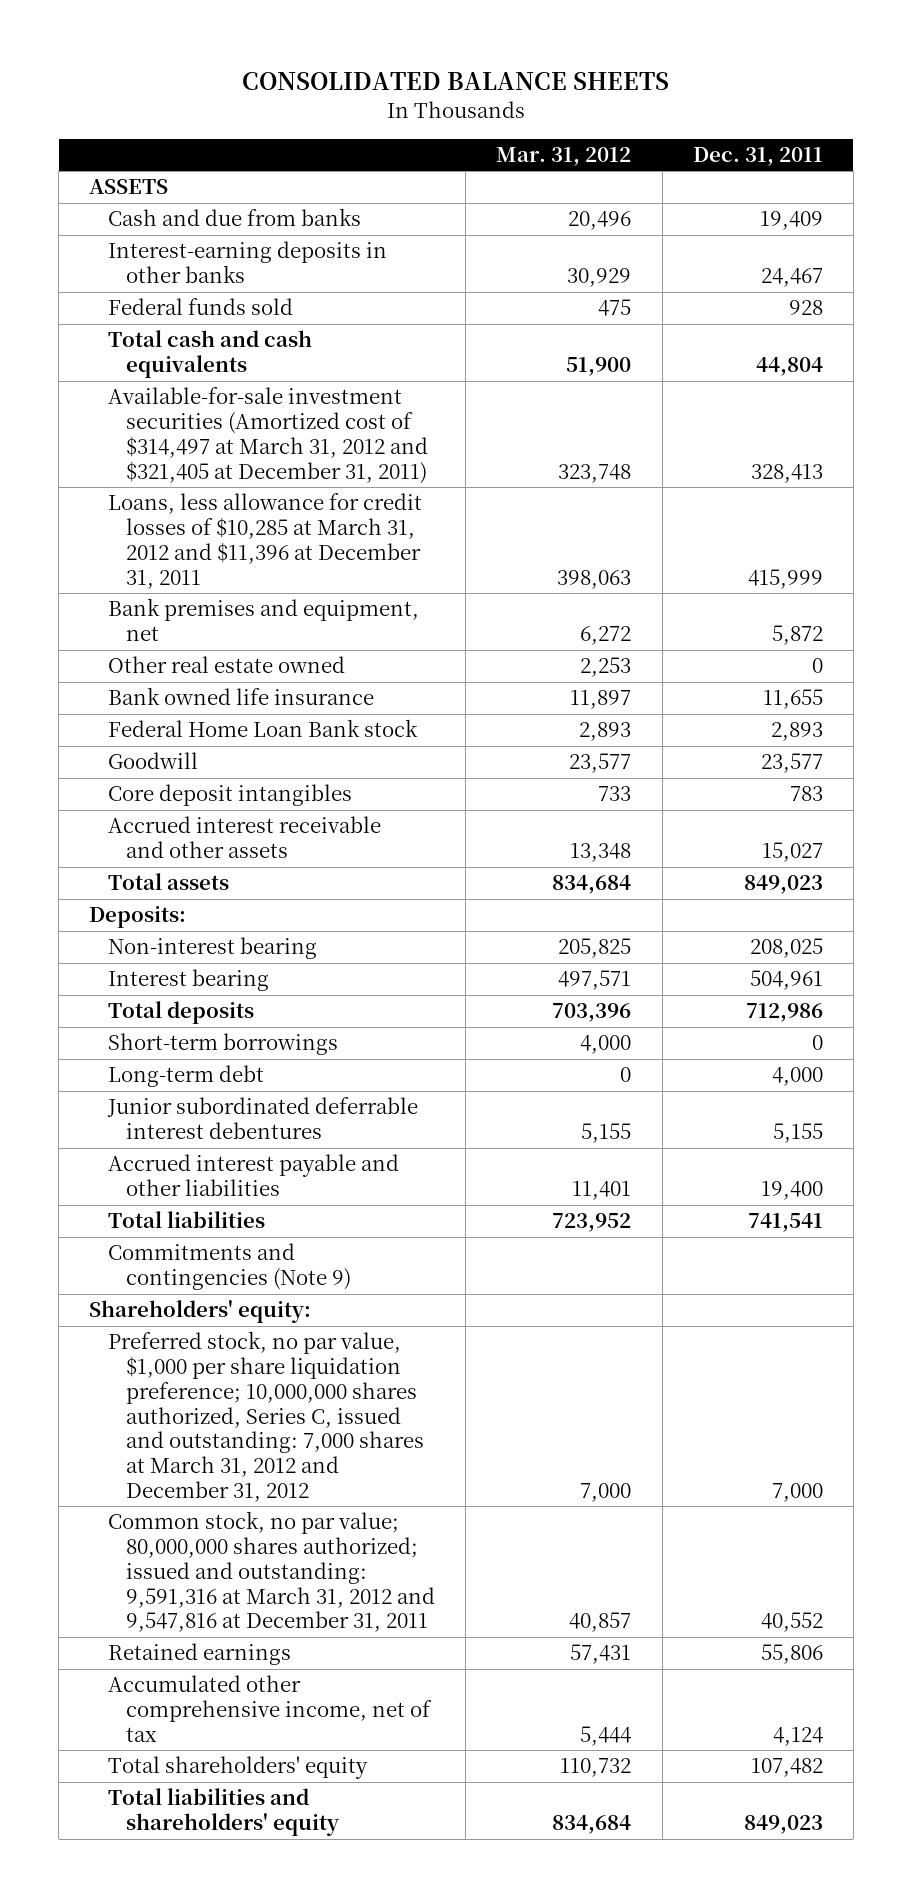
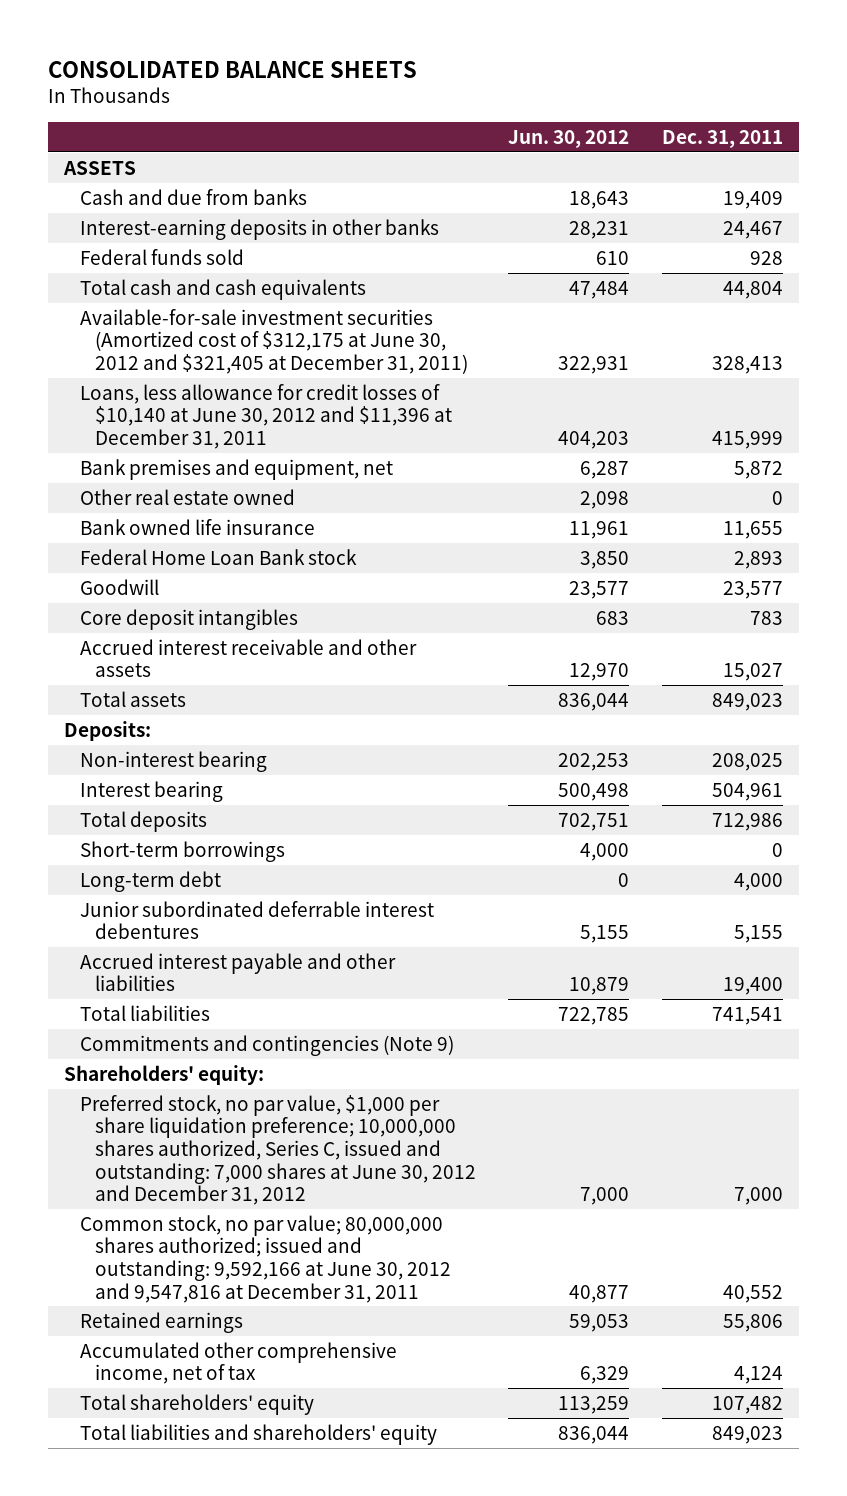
[496,147,632,167] Mar. 31, 2012 -> none
none -> [508,130,630,149] Jun. 30, 2012
[107,387,429,484] Available-for-sale investment securities (Amortized cost of $314,497 at March 31, 2012 and $321,405 at December 31, 2011) -> [79,308,469,374] Available-for-sale investment securities (Amortized cost of $312,175 at June 30, 2012 and $321,405 at December 31, 2011)
[107,493,422,589] Loans, less allowance for credit losses of $10,285 at March 31, 2012 and $11,396 at December 31, 2011 -> [79,383,453,449] Loans, less allowance for credit losses of $10,140 at June 30, 2012 and $11,396 at December 31, 2011
[107,1331,425,1502] Preferred stock, no par value, $1,000 per share liquidation preference; 10,000,000 shares authorized, Series C, issued and outstanding: 7,000 shares at March 31, 2012 and December 31, 2012 -> [79,1094,477,1206] Preferred stock, no par value, $1,000 per share liquidation preference; 10,000,000 shares authorized, Series C, issued and outstanding: 7,000 shares at June 30, 2012 and December 31, 2012
[107,1511,436,1633] Common stock, no par value; 80,000,000 shares authorized; issued and outstanding: 9,591,316 at March 31, 2012 and 9,547,816 at December 31, 2011 -> [79,1214,452,1303] Common stock, no par value; 80,000,000 shares authorized; issued and outstanding: 9,592,166 at June 30, 2012 and 9,547,816 at December 31, 2011

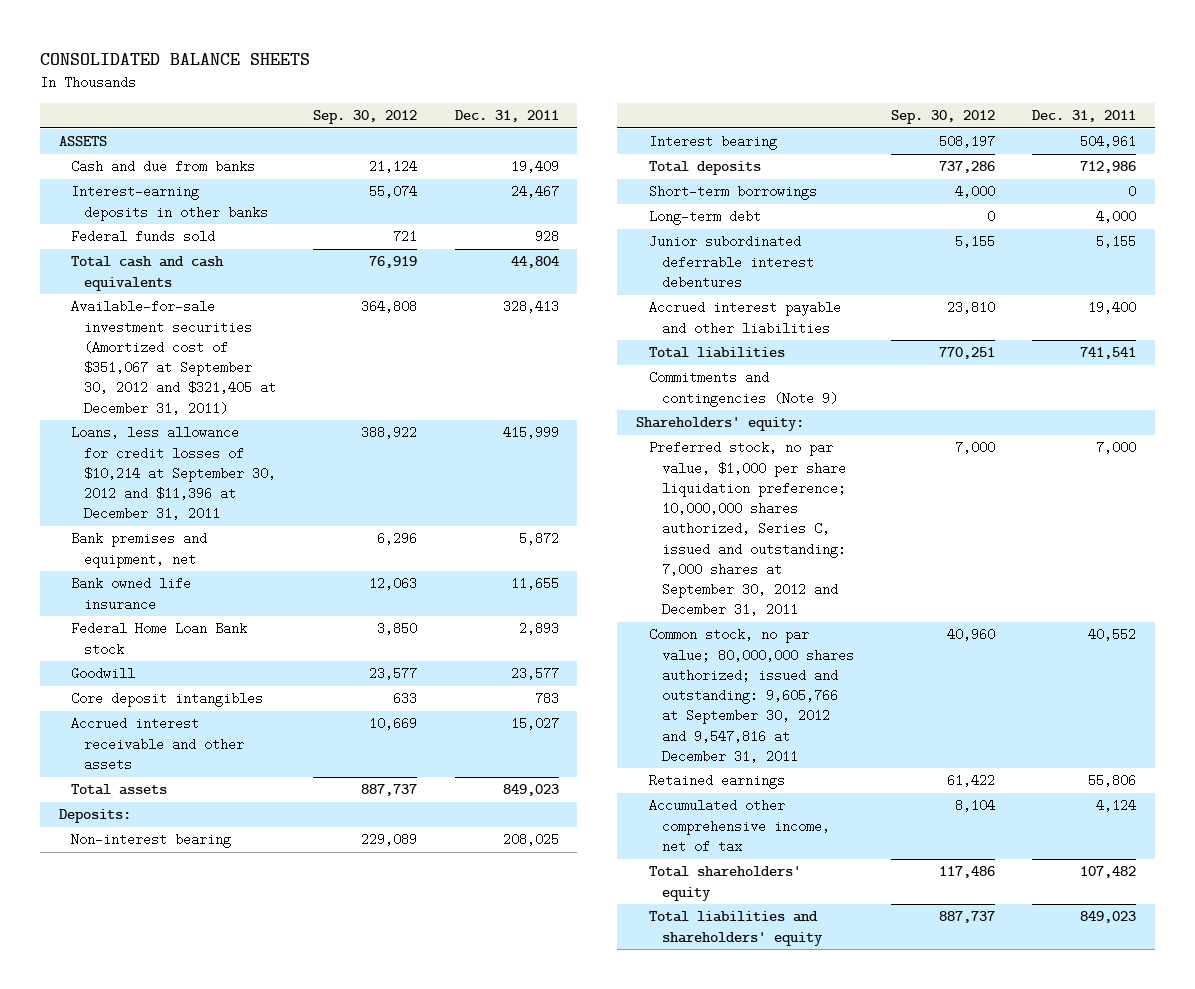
[508,130,630,149] Jun. 30, 2012 -> none
none -> [313,110,418,125] Sep. 30, 2012
[79,308,469,374] Available-for-sale investment securities (Amortized cost of $312,175 at June 30, 2012 and $321,405 at December 31, 2011) -> [71,300,277,415] Available-for-sale investment securities (Amortized cost of $351,067 at September 30, 2012 and $321,405 at December 31, 2011)
[79,383,453,449] Loans, less allowance for credit losses of $10,140 at June 30, 2012 and $11,396 at December 31, 2011 -> [71,426,277,521] Loans, less allowance for credit losses of $10,214 at September 30, 2012 and $11,396 at December 31, 2011
[79,488,295,505] Other real estate owned -> none
[79,1094,477,1206] Preferred stock, no par value, $1,000 per share liquidation preference; 10,000,000 shares authorized, Series C, issued and outstanding: 7,000 shares at June 30, 2012 and December 31, 2012 -> [648,441,846,617] Preferred stock, no par value, $1,000 per share liquidation preference; 10,000,000 shares authorized, Series C, issued and outstanding: 7,000 shares at September 30, 2012 and December 31, 2011
[79,1214,452,1303] Common stock, no par value; 80,000,000 shares authorized; issued and outstanding: 9,592,166 at June 30, 2012 and 9,547,816 at December 31, 2011 -> [648,628,854,763] Common stock, no par value; 80,000,000 shares authorized; issued and outstanding: 9,605,766 at September 30, 2012 and 9,547,816 at December 31, 2011

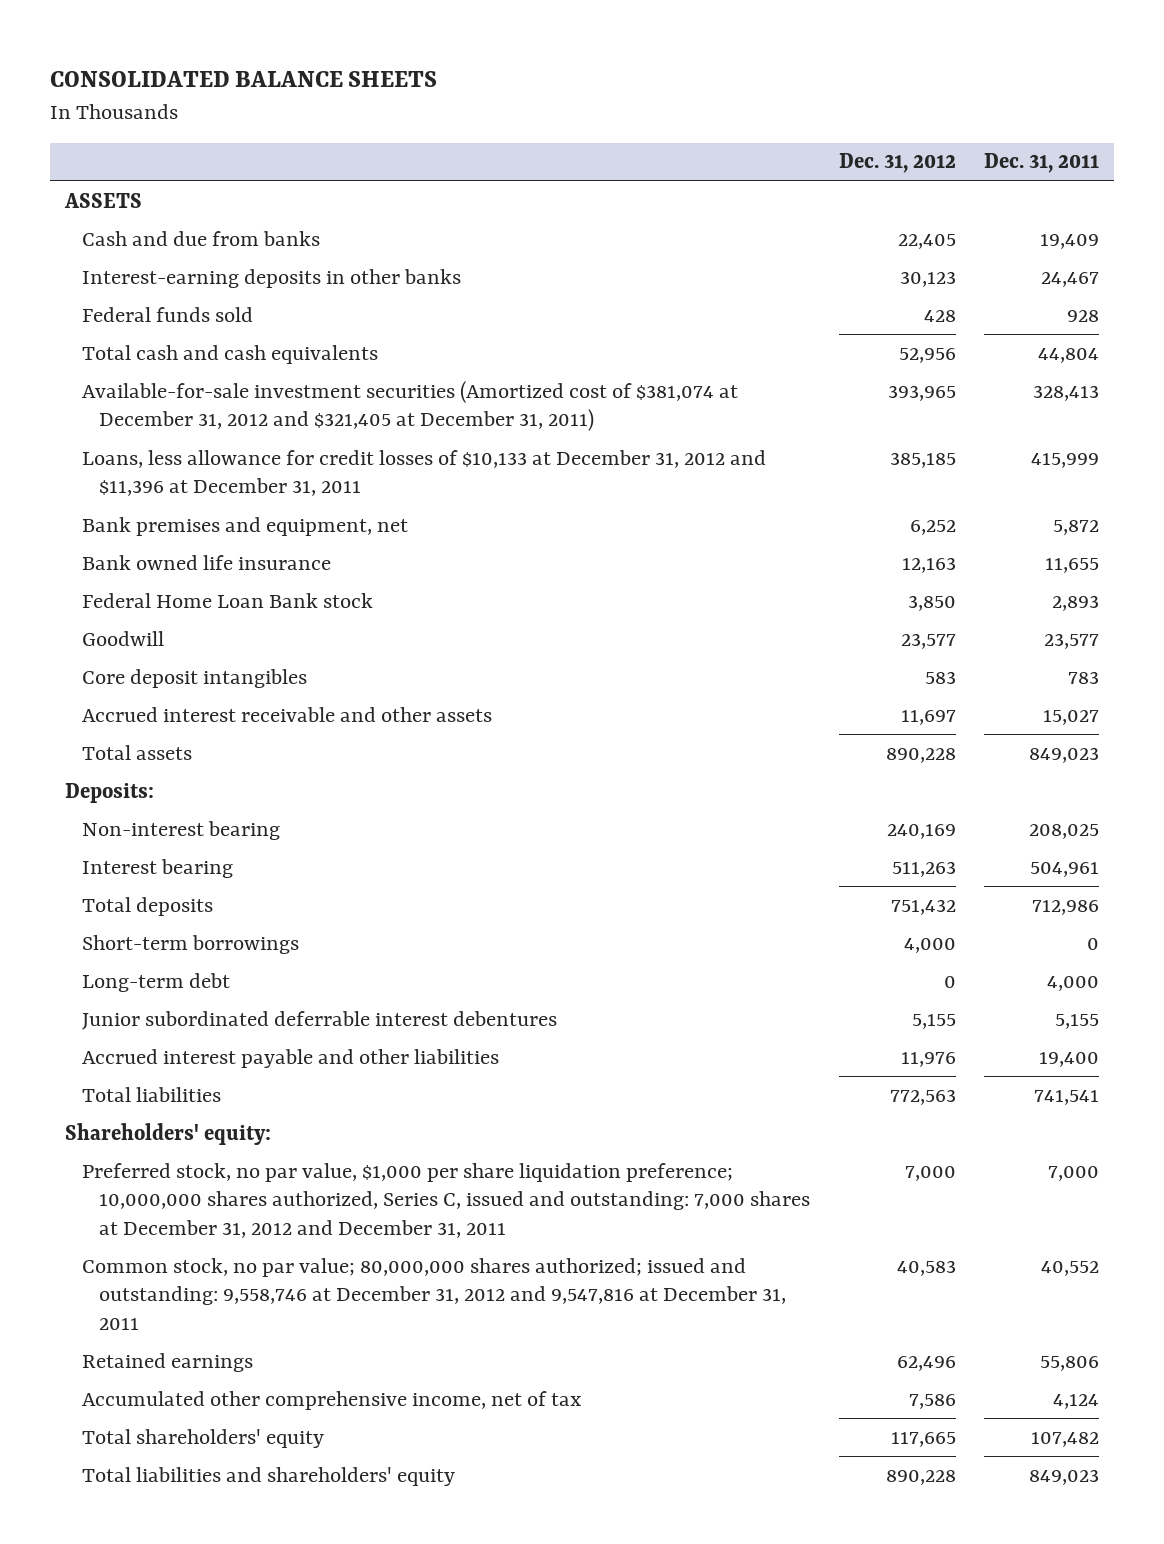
[313,110,418,125] Sep. 30, 2012 -> none
none -> [838,153,956,174] Dec. 31, 2012
[71,300,277,415] Available-for-sale investment securities (Amortized cost of $351,067 at September 30, 2012 and $321,405 at December 31, 2011) -> [81,380,738,432] Available-for-sale investment securities (Amortized cost of $381,074 at December 31, 2012 and $321,405 at December 31, 2011)
[71,426,277,521] Loans, less allowance for credit losses of $10,214 at September 30, 2012 and $11,396 at December 31, 2011 -> [81,449,766,497] Loans, less allowance for credit losses of $10,133 at December 31, 2012 and $11,396 at December 31, 2011
[648,371,838,407] Commitments and contingencies (Note 9) -> none
[648,441,846,617] Preferred stock, no par value, $1,000 per share liquidation preference; 10,000,000 shares authorized, Series C, issued and outstanding: 7,000 shares at September 30, 2012 and December 31, 2011 -> [81,1162,810,1238] Preferred stock, no par value, $1,000 per share liquidation preference; 10,000,000 shares authorized, Series C, issued and outstanding: 7,000 shares at December 31, 2012 and December 31, 2011
[648,628,854,763] Common stock, no par value; 80,000,000 shares authorized; issued and outstanding: 9,605,766 at September 30, 2012 and 9,547,816 at December 31, 2011 -> [81,1257,786,1330] Common stock, no par value; 80,000,000 shares authorized; issued and outstanding: 9,558,746 at December 31, 2012 and 9,547,816 at December 31, 2011

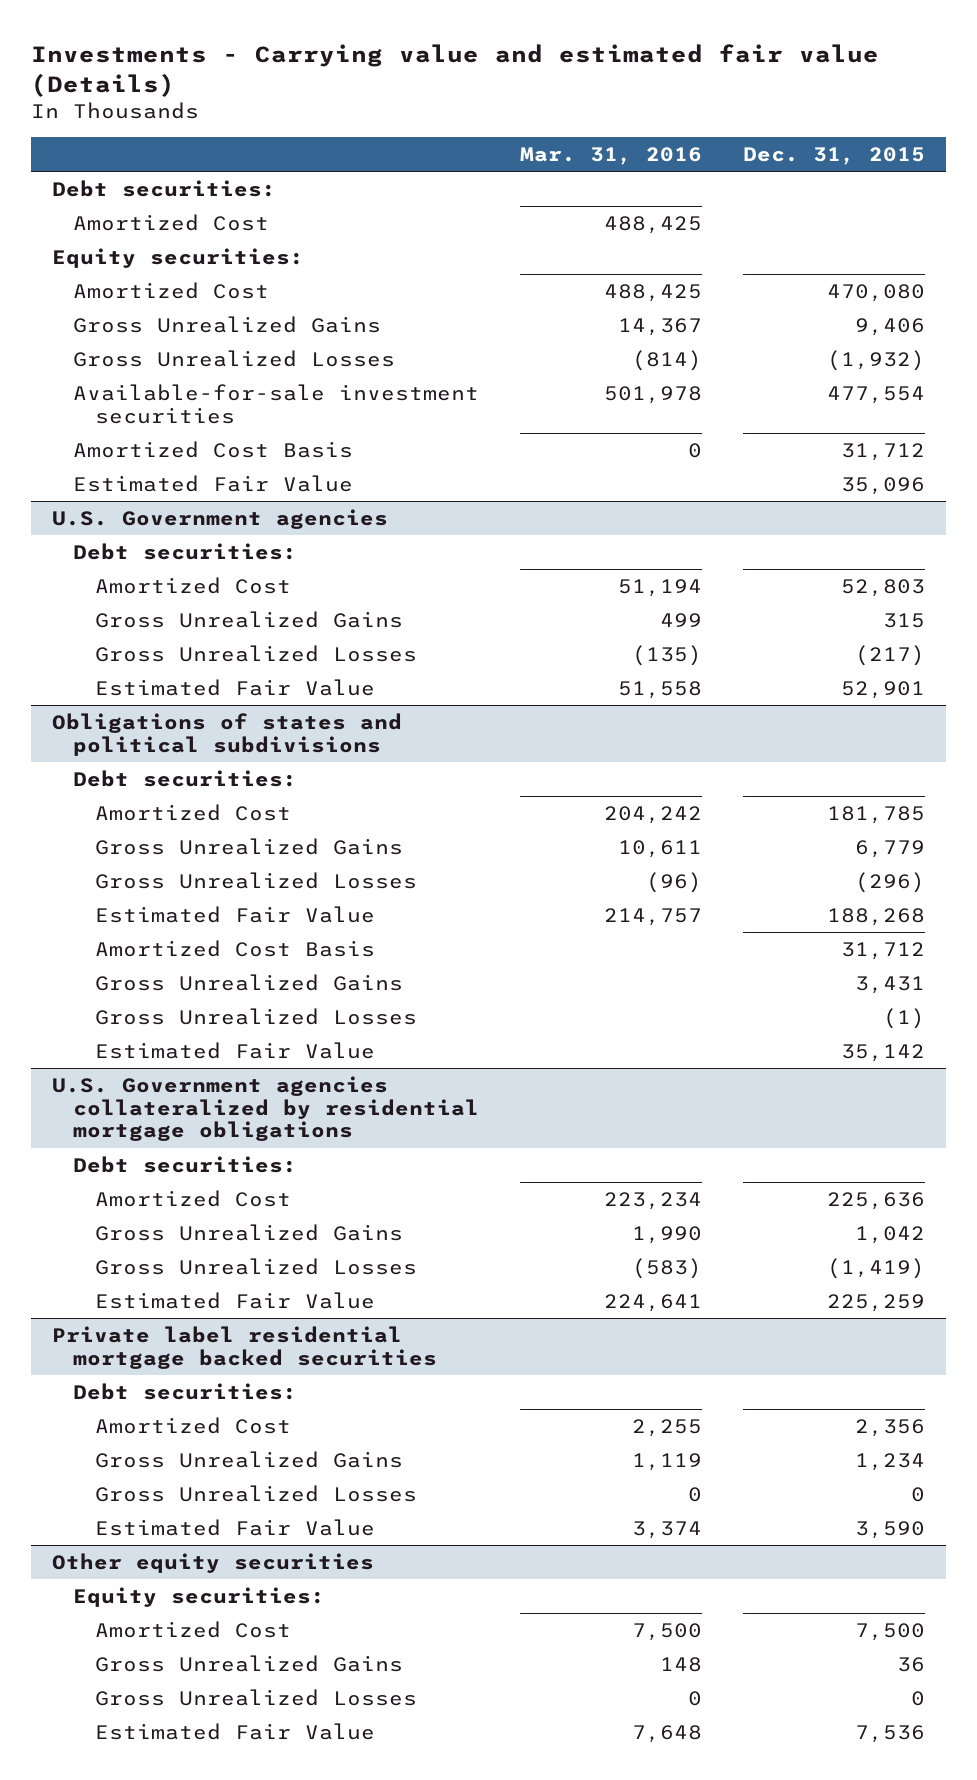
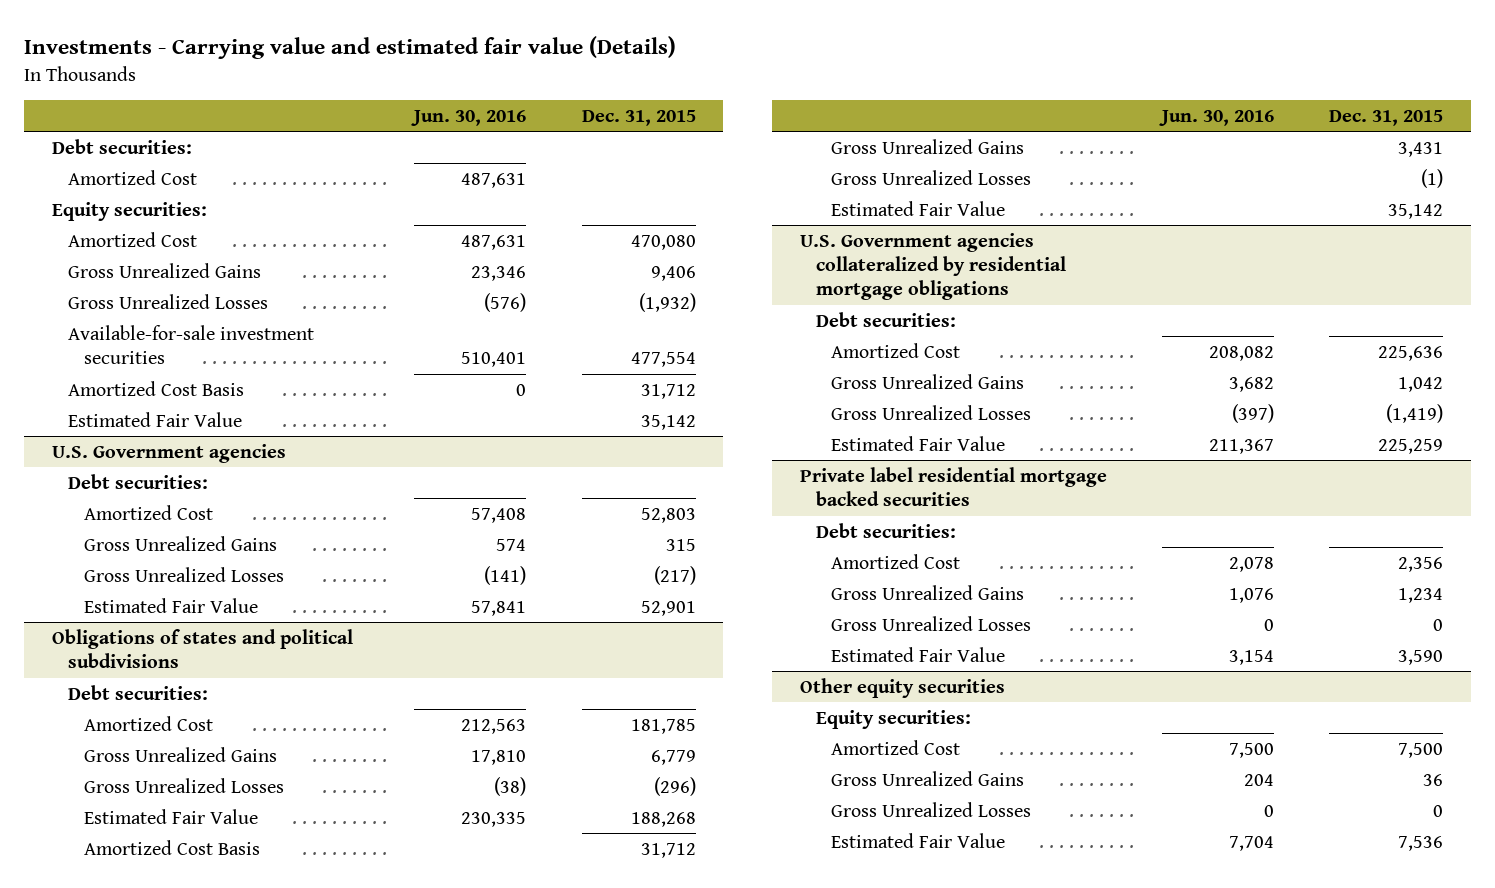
[520,146,703,165] Mar. 31, 2016 -> none
none -> [411,109,527,126] Jun. 30, 2016
[841,476,926,495] 35,096 -> [640,414,696,430] 35,142

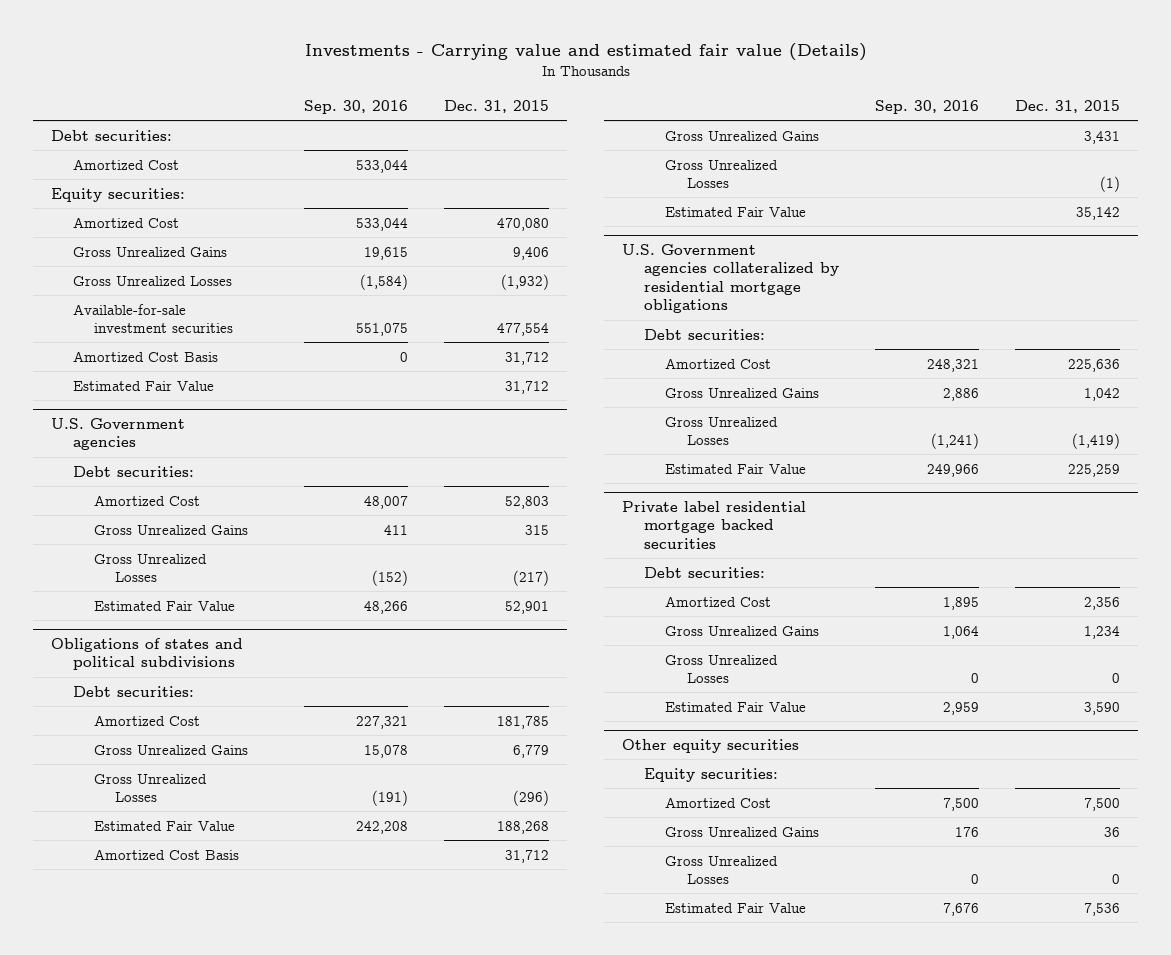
[411,109,527,126] Jun. 30, 2016 -> none
none -> [303,99,408,114] Sep. 30, 2016
[640,414,696,430] 35,142 -> [504,380,549,394] 31,712

